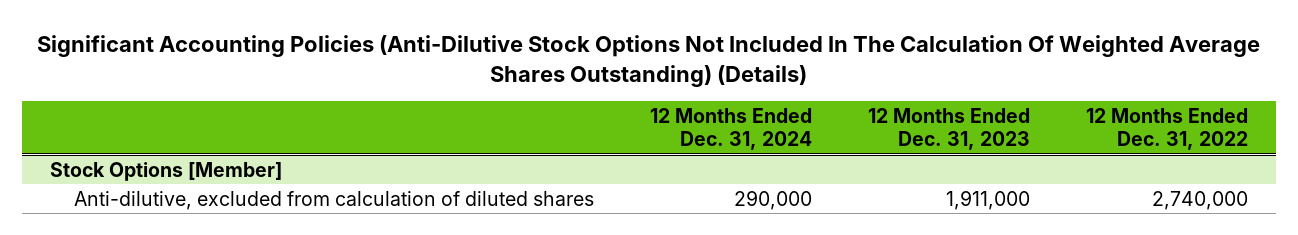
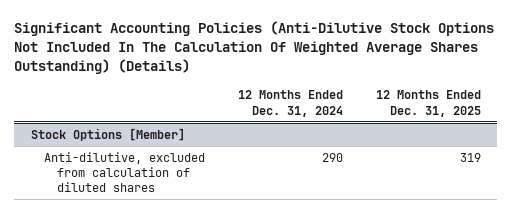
[867,107,1030,150] 12 Months Ended Dec. 31, 2023 -> none
[1085,107,1248,150] 12 Months Ended Dec. 31, 2022 -> none
none -> [375,90,481,117] 12 Months Ended Dec. 31, 2025
[733,189,812,210] 290,000 -> [321,152,343,162] 290

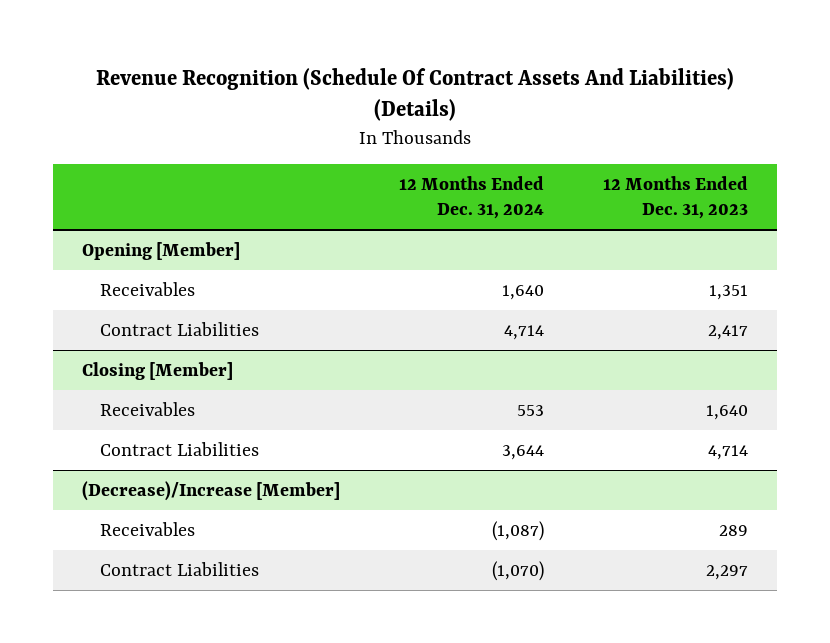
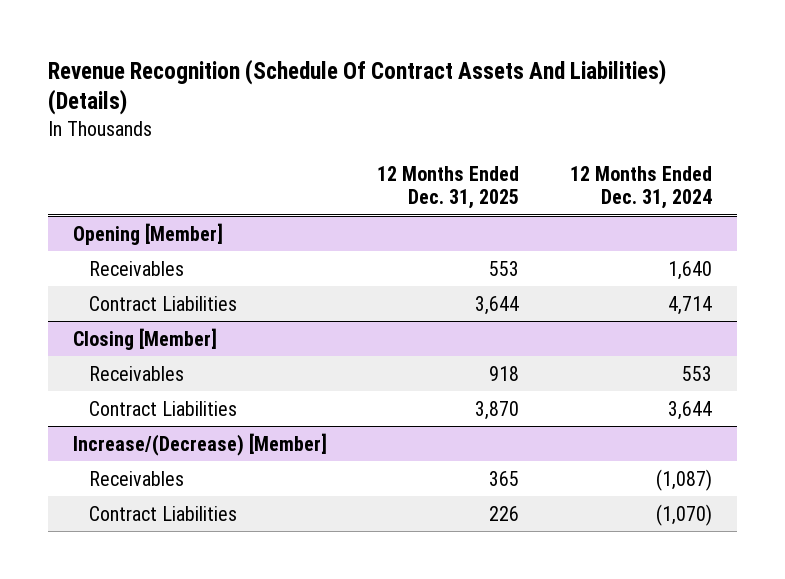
[602,175,748,220] 12 Months Ended Dec. 31, 2023 -> none
none -> [377,165,520,210] 12 Months Ended Dec. 31, 2025
[82,480,341,501] (Decrease)/Increase [Member] -> [73,432,328,456] Increase/(Decrease) [Member]

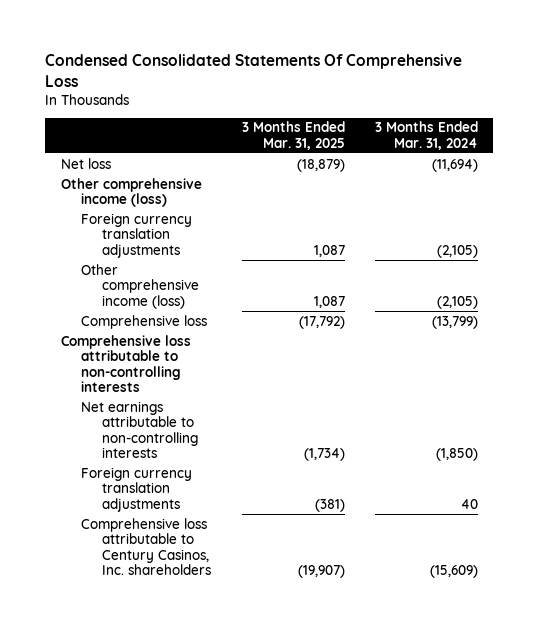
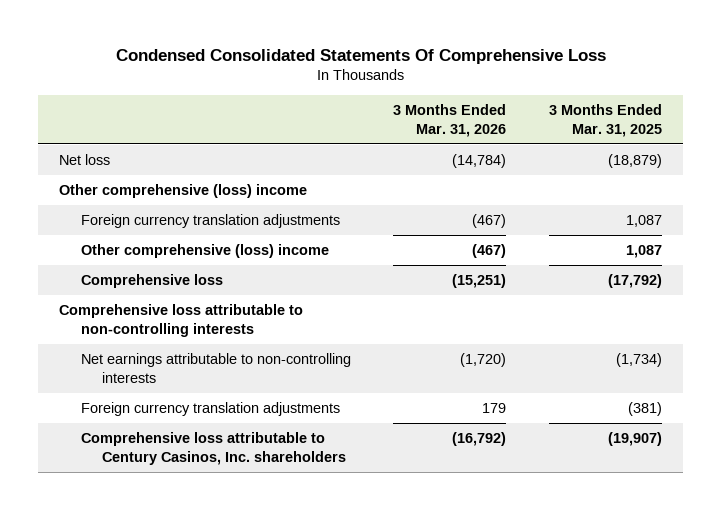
[375,121,479,150] 3 Months Ended Mar. 31, 2024 -> none
none -> [393,104,507,138] 3 Months Ended Mar. 31, 2026
[60,177,202,208] Other comprehensive income (loss) -> [59,183,308,198] Other comprehensive (loss) income
[81,263,200,309] Other comprehensive income (loss) -> [80,243,329,258] Other comprehensive (loss) income

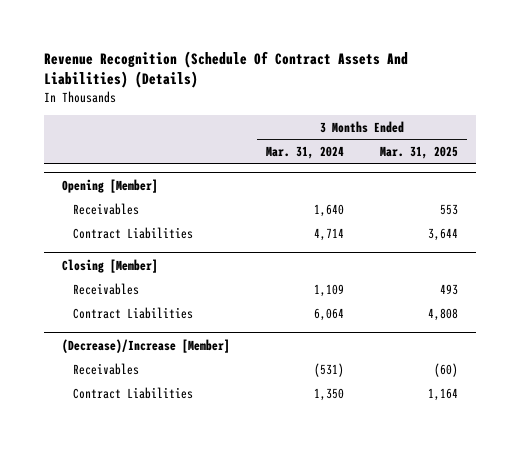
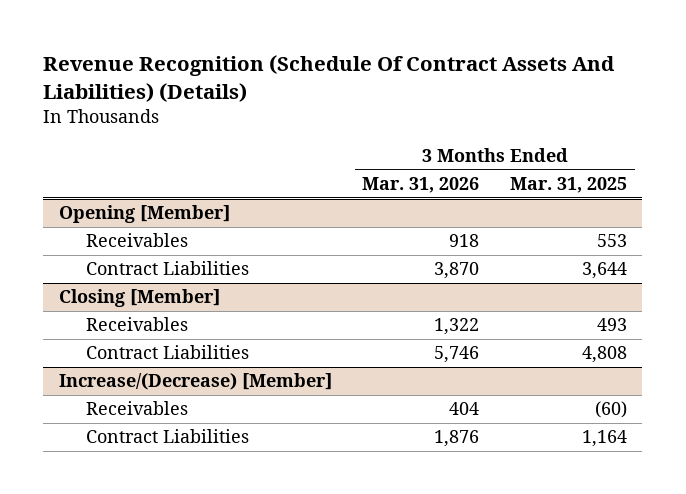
[265,146,344,160] Mar. 31, 2024 -> none
none -> [362,176,480,193] Mar. 31, 2026
[61,338,230,353] (Decrease)/Increase [Member] -> [58,373,332,391] Increase/(Decrease) [Member]

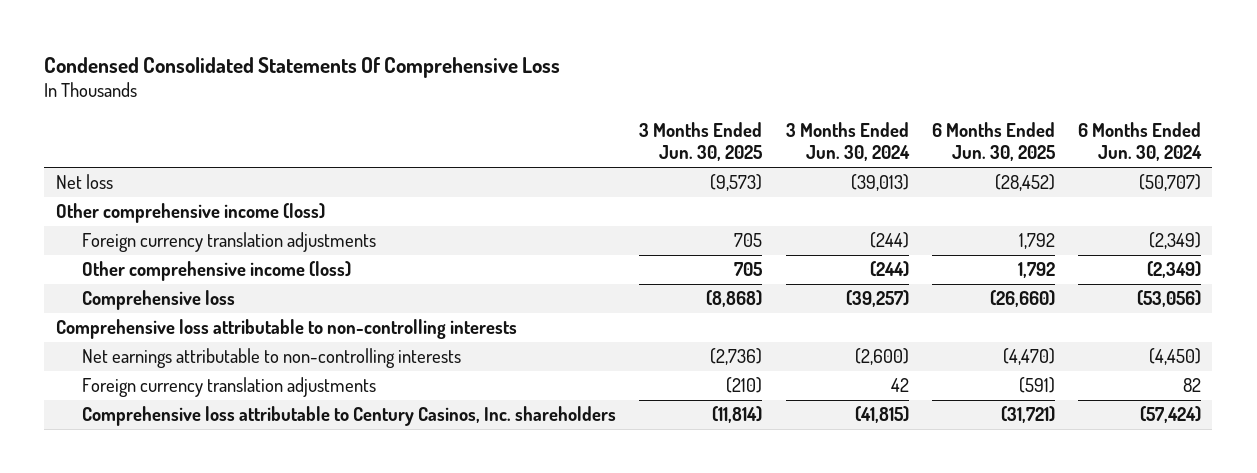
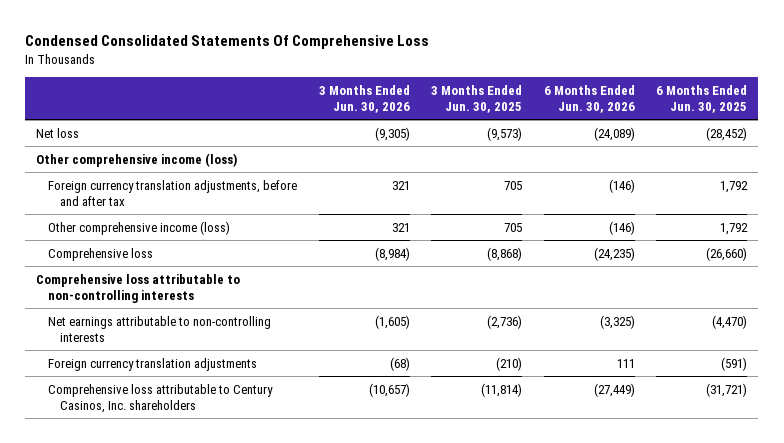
[785,122,910,162] 3 Months Ended Jun. 30, 2024 -> none
[1077,122,1202,162] 6 Months Ended Jun. 30, 2024 -> none
none -> [318,84,410,114] 3 Months Ended Jun. 30, 2026
none -> [543,84,635,114] 6 Months Ended Jun. 30, 2026
[82,232,377,253] Foreign currency translation adjustments -> [48,179,298,207] Foreign currency translation adjustments, before and after tax

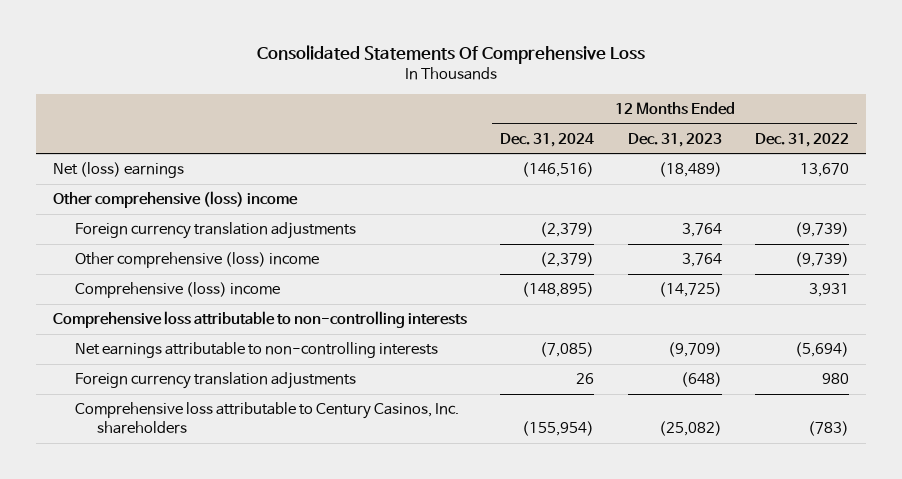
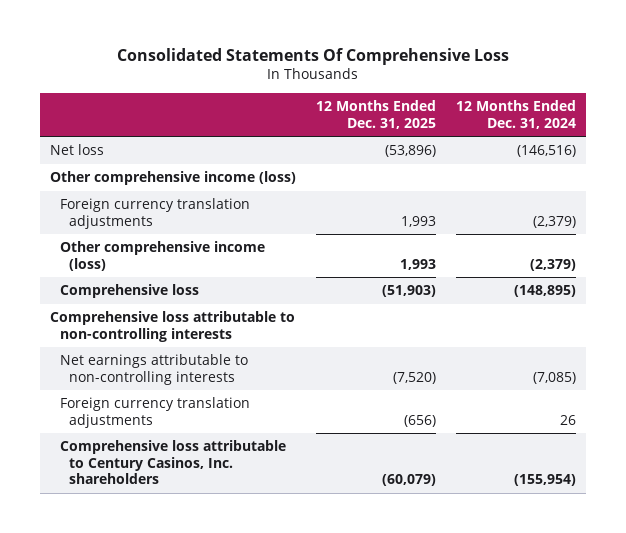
[627,132,722,147] Dec. 31, 2023 -> none
[755,132,850,147] Dec. 31, 2022 -> none
none -> [315,100,436,129] 12 Months Ended Dec. 31, 2025
[52,162,184,179] Net (loss) earnings -> [50,144,105,156] Net loss
[52,191,298,209] Other comprehensive (loss) income -> [50,171,297,186] Other comprehensive income (loss)
[74,252,319,269] Other comprehensive (loss) income -> [59,241,265,271] Other comprehensive income (loss)
[74,282,280,299] Comprehensive (loss) income -> [59,284,199,299] Comprehensive loss

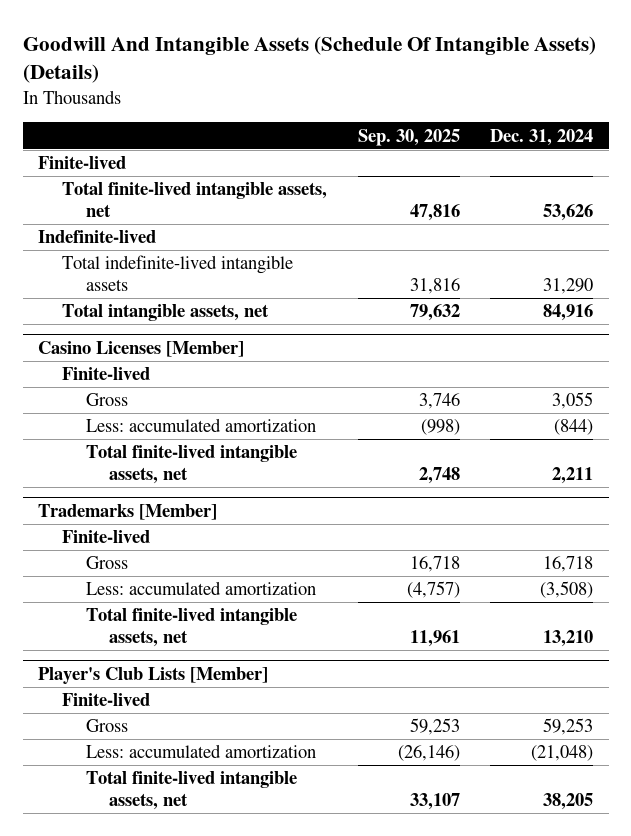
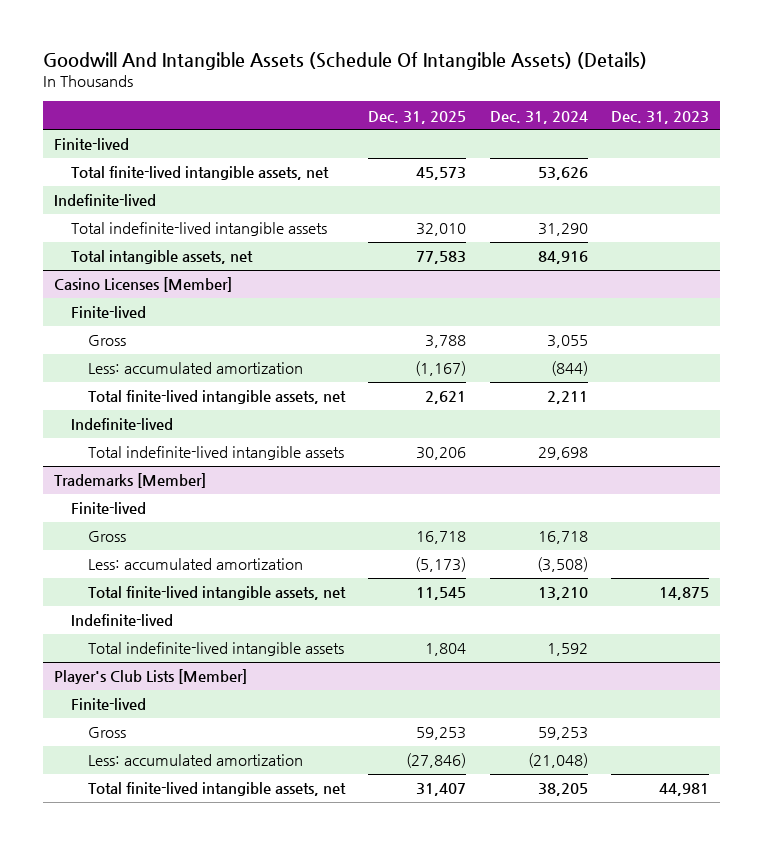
[357,128,460,146] Sep. 30, 2025 -> none
none -> [368,110,467,124] Dec. 31, 2025
none -> [610,110,709,124] Dec. 31, 2023
none -> [71,418,174,431] Indefinite-lived
none -> [88,446,345,461] Total indefinite-lived intangible assets
none -> [71,614,174,627] Indefinite-lived
none -> [88,642,345,657] Total indefinite-lived intangible assets

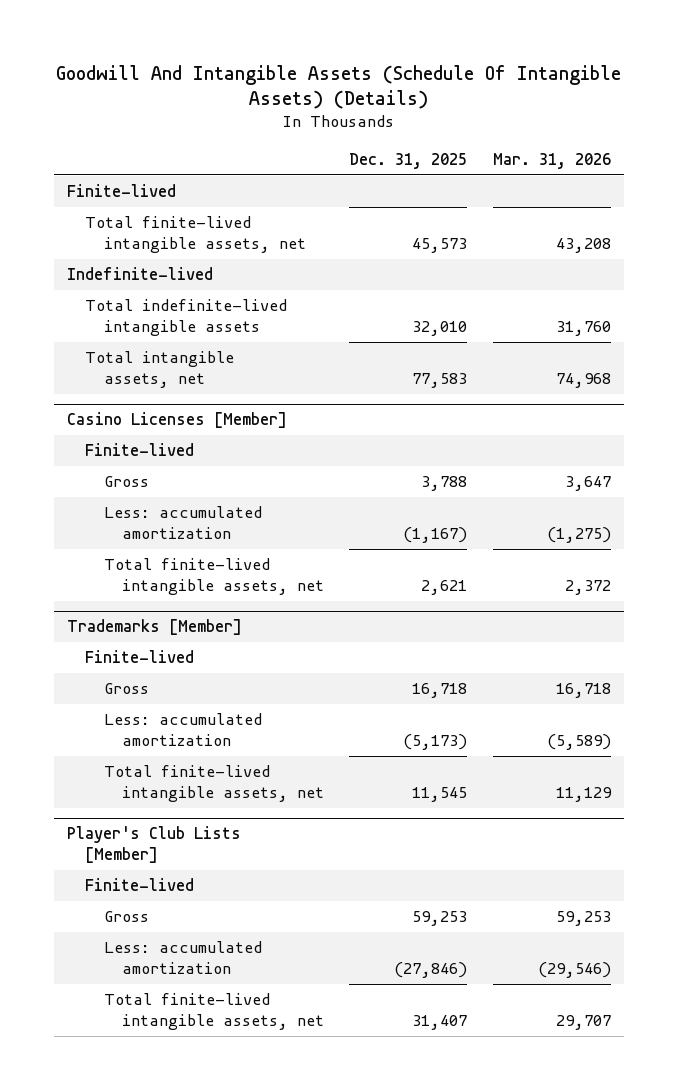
[489,110,588,124] Dec. 31, 2024 -> none
[610,110,709,124] Dec. 31, 2023 -> none
none -> [493,152,612,169] Mar. 31, 2026
[71,418,174,431] Indefinite-lived -> none
[88,446,345,461] Total indefinite-lived intangible assets -> none
[71,614,174,627] Indefinite-lived -> none
[88,642,345,657] Total indefinite-lived intangible assets -> none

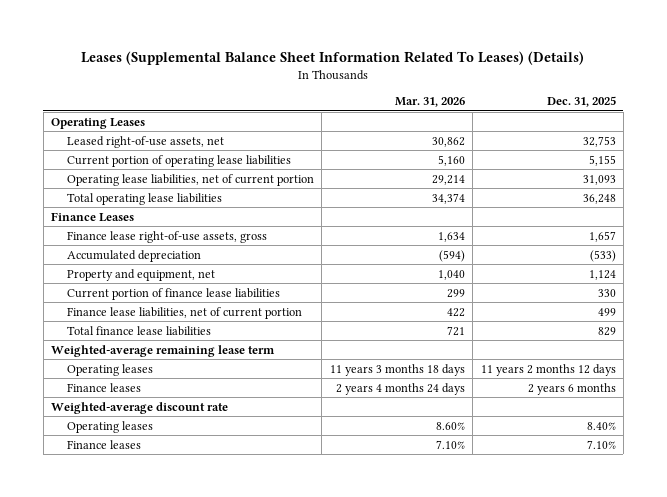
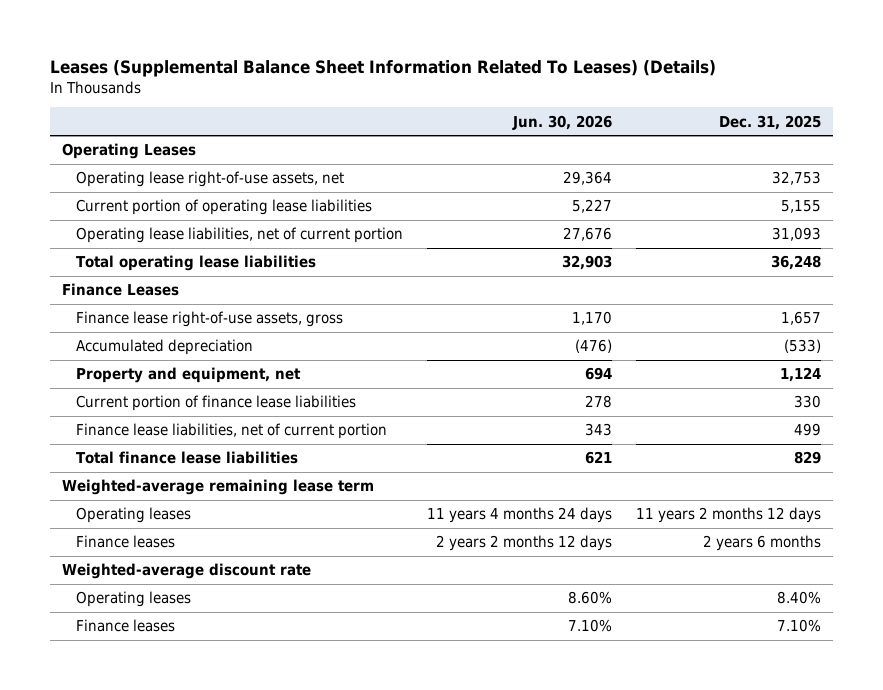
[394,97,465,108] Mar. 31, 2026 -> none
none -> [511,114,612,130] Jun. 30, 2026
[66,135,224,148] Leased right-of-use assets, net -> [75,171,344,188] Operating lease right-of-use assets, net

